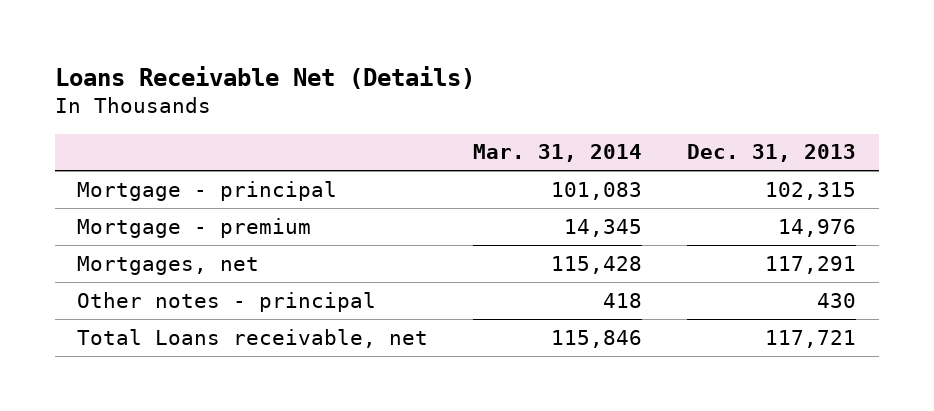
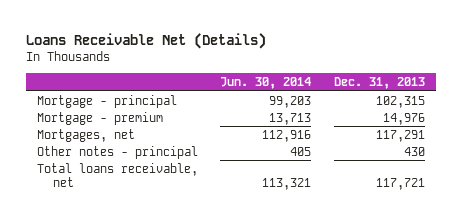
[473,144,643,163] Mar. 31, 2014 -> none
none -> [220,77,312,90] Jun. 30, 2014
[77,328,429,348] Total Loans receivable, net -> [37,162,199,188] Total loans receivable, net

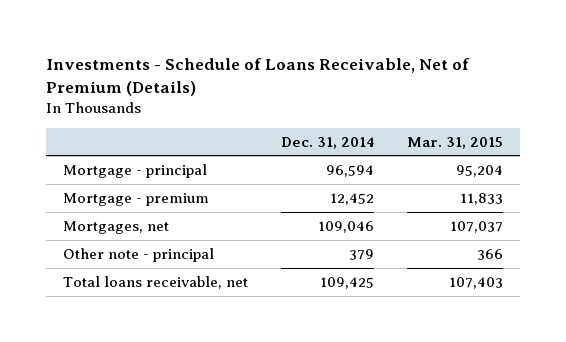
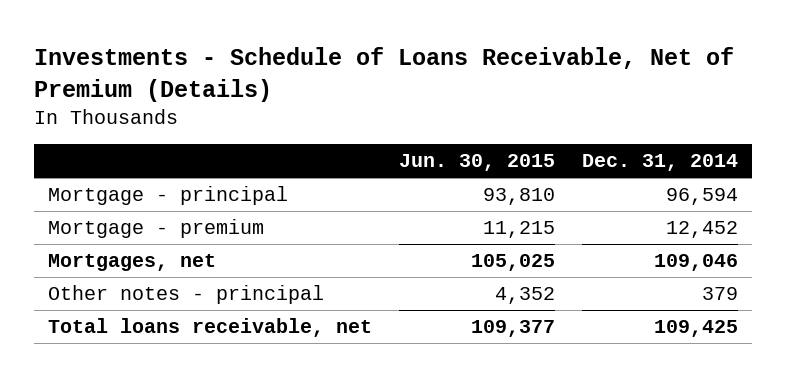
[407,136,504,149] Mar. 31, 2015 -> none
none -> [398,154,555,172] Jun. 30, 2015
[62,247,214,262] Other note - principal -> [47,285,324,305] Other notes - principal

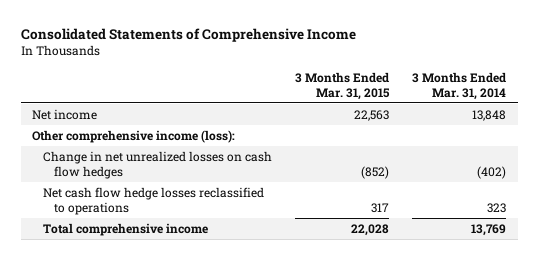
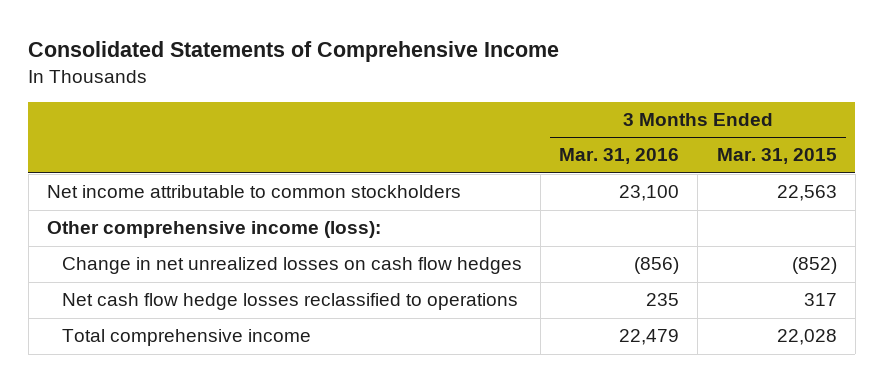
[412,71,507,100] 3 Months Ended Mar. 31, 2014 -> none
none -> [559,148,680,165] Mar. 31, 2016
[32,108,98,120] Net income -> [46,185,461,199] Net income attributable to common stockholders

